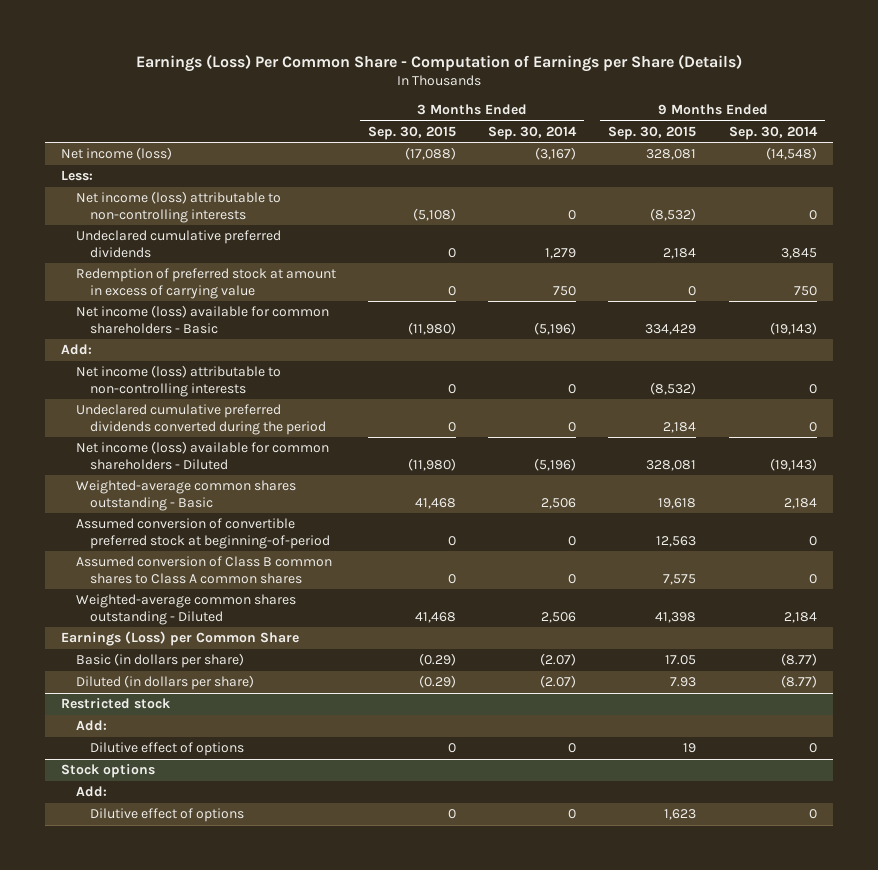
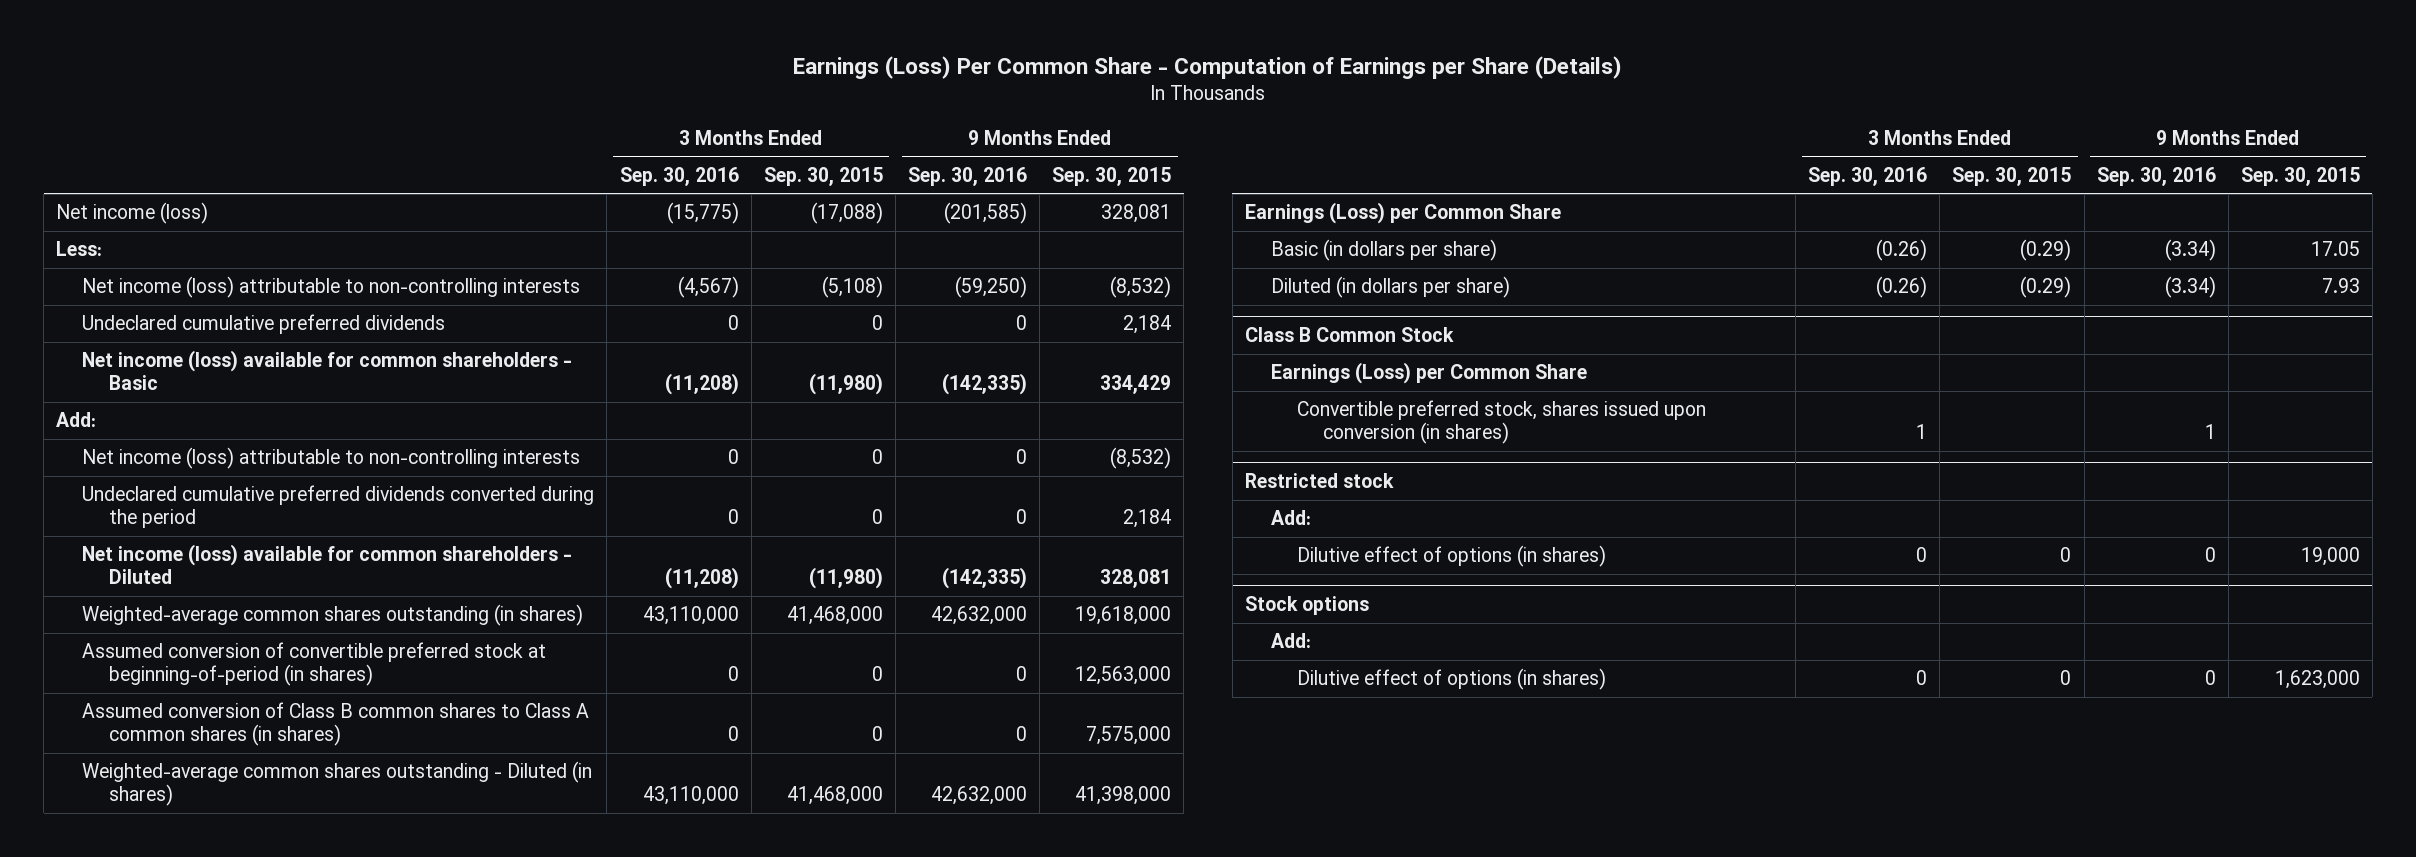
[488,125,578,140] Sep. 30, 2014 -> none
[728,125,818,140] Sep. 30, 2014 -> none
none -> [619,166,739,186] Sep. 30, 2016
none -> [908,166,1028,186] Sep. 30, 2016
[75,268,336,299] Redemption of preferred stock at amount in excess of carrying value -> none
[75,480,296,511] Weighted-average common shares outstanding - Basic -> [82,604,584,627] Weighted-average common shares outstanding (in shares)
[414,497,456,509] 41,468 -> [786,606,883,626] 41,468,000
[658,497,697,509] 19,618 -> [1075,606,1172,626] 19,618,000
[75,518,331,549] Assumed conversion of convertible preferred stock at beginning-of-period -> [82,642,547,687] Assumed conversion of convertible preferred stock at beginning-of-period (in shares)
[656,535,697,547] 12,563 -> [1075,666,1172,686] 12,563,000
[75,556,332,584] Assumed conversion of Class B common shares to Class A common shares -> [82,702,590,747] Assumed conversion of Class B common shares to Class A common shares (in shares)
[663,573,697,585] 7,575 -> [1086,726,1172,746] 7,575,000
[75,594,296,625] Weighted-average common shares outstanding - Diluted -> [82,761,593,807] Weighted-average common shares outstanding - Diluted (in shares)
[414,611,456,623] 41,468 -> [786,786,883,806] 41,468,000
[655,611,697,623] 41,398 -> [1075,786,1172,806] 41,398,000
none -> [1244,326,1454,342] Class B Common Stock
none -> [1271,362,1588,385] Earnings (Loss) per Common Share
none -> [1297,400,1707,445] Convertible preferred stock, shares issued upon conversion (in shares)
[90,742,245,757] Dilutive effect of options -> [1297,545,1607,568] Dilutive effect of options (in shares)
[683,743,697,754] 19 -> [2300,547,2360,567] 19,000
[90,808,245,823] Dilutive effect of options -> [1297,668,1607,691] Dilutive effect of options (in shares)
[664,809,697,821] 1,623 -> [2274,670,2360,690] 1,623,000

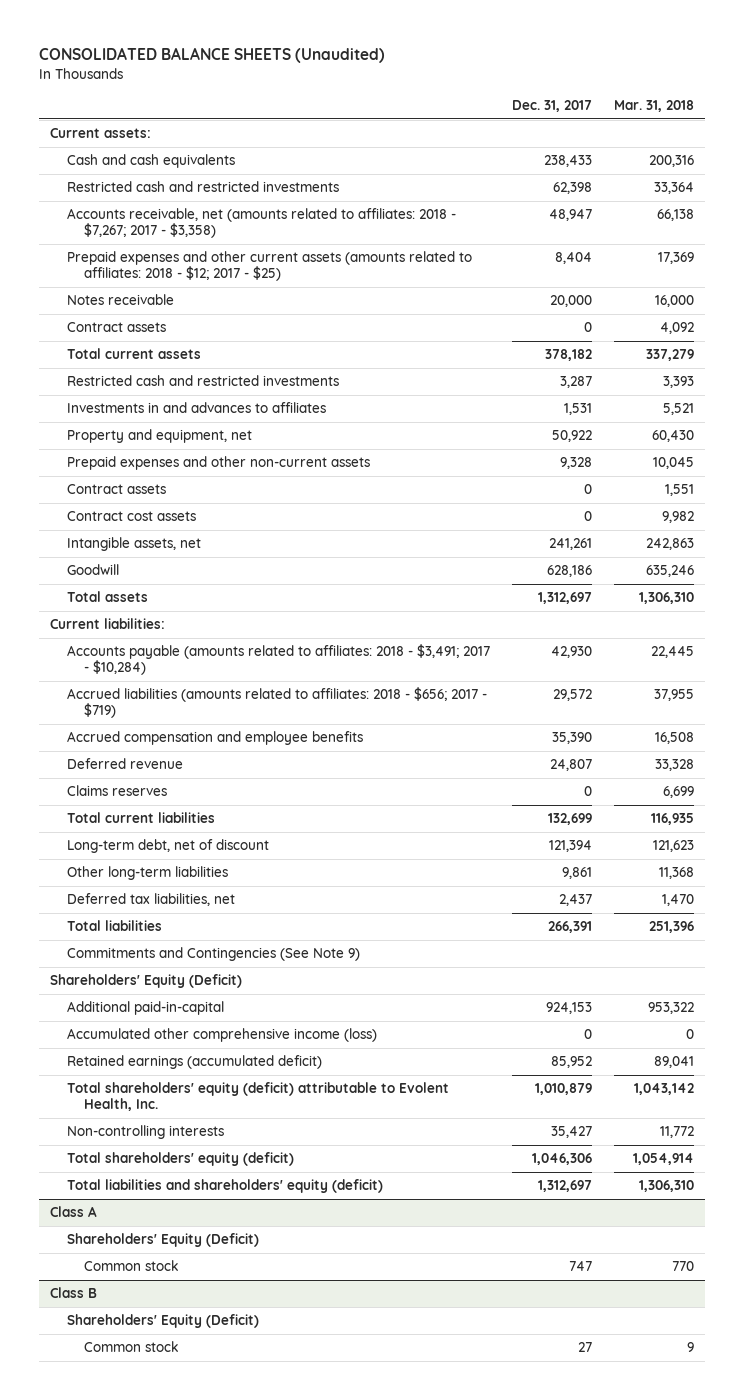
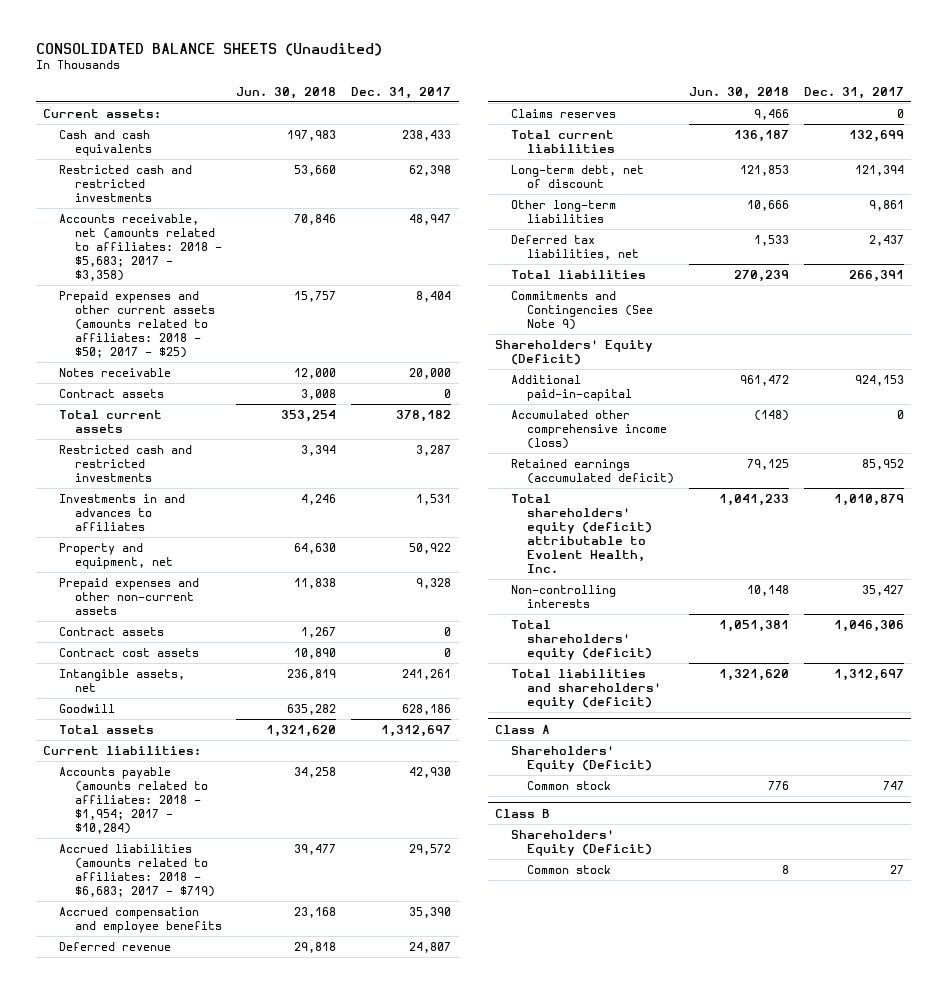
[613,100,694,113] Mar. 31, 2018 -> none
none -> [236,86,337,99] Jun. 30, 2018
[67,208,457,239] Accounts receivable, net (amounts related to affiliates: 2018 - $7,267; 2017 - $3,358) -> [58,213,222,281] Accounts receivable, net (amounts related to affiliates: 2018 - $5,683; 2017 - $3,358)
[67,251,473,282] Prepaid expenses and other current assets (amounts related to affiliates: 2018 - $12; 2017 - $25) -> [58,290,215,358] Prepaid expenses and other current assets (amounts related to affiliates: 2018 - $50; 2017 - $25)
[67,644,491,676] Accounts payable (amounts related to affiliates: 2018 - $3,491; 2017 - $10,284) -> [58,766,208,834] Accounts payable (amounts related to affiliates: 2018 - $1,954; 2017 - $10,284)
[67,687,488,719] Accrued liabilities (amounts related to affiliates: 2018 - $656; 2017 - $719) -> [58,843,215,897] Accrued liabilities (amounts related to affiliates: 2018 - $6,683; 2017 - $719)

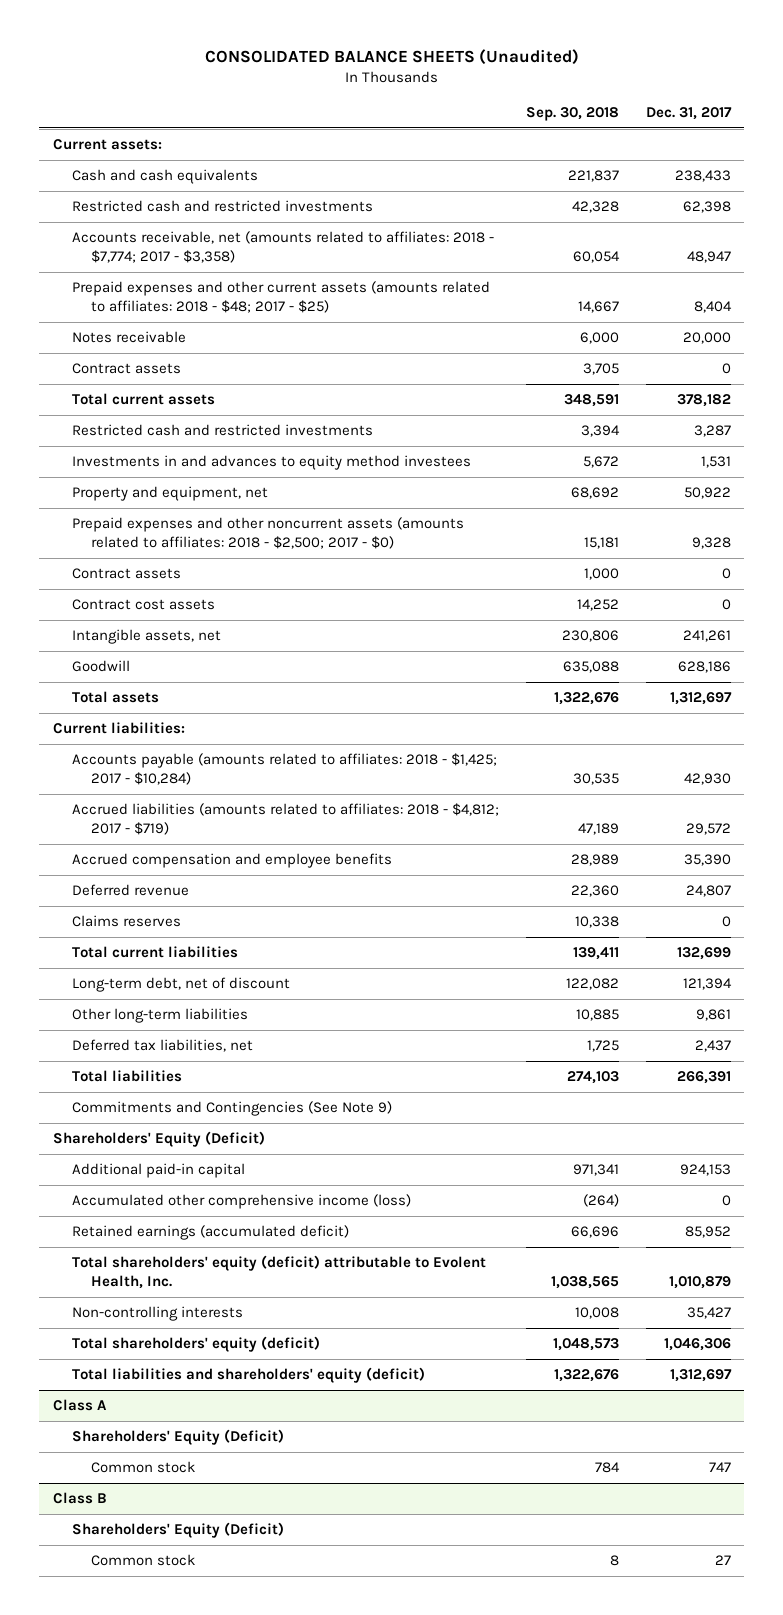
[236,86,337,99] Jun. 30, 2018 -> none
none -> [525,107,619,122] Sep. 30, 2018
[58,213,222,281] Accounts receivable, net (amounts related to affiliates: 2018 - $5,683; 2017 - $3,358) -> [71,230,494,264] Accounts receivable, net (amounts related to affiliates: 2018 - $7,774; 2017 - $3,358)
[58,290,215,358] Prepaid expenses and other current assets (amounts related to affiliates: 2018 - $50; 2017 - $25) -> [71,280,490,314] Prepaid expenses and other current assets (amounts related to affiliates: 2018 - $48; 2017 - $25)
[58,493,185,531] Investments in and advances to affiliates -> [71,454,471,470] Investments in and advances to equity method investees
[58,577,199,615] Prepaid expenses and other non-current assets -> [71,516,464,550] Prepaid expenses and other noncurrent assets (amounts related to affiliates: 2018 - $2,500; 2017 - $0)
[58,766,208,834] Accounts payable (amounts related to affiliates: 2018 - $1,954; 2017 - $10,284) -> [71,752,497,786] Accounts payable (amounts related to affiliates: 2018 - $1,425; 2017 - $10,284)
[58,843,215,897] Accrued liabilities (amounts related to affiliates: 2018 - $6,683; 2017 - $719) -> [71,802,499,836] Accrued liabilities (amounts related to affiliates: 2018 - $4,812; 2017 - $719)
[511,374,632,401] Additional paid-in-capital -> [71,1162,245,1178] Additional paid-in capital

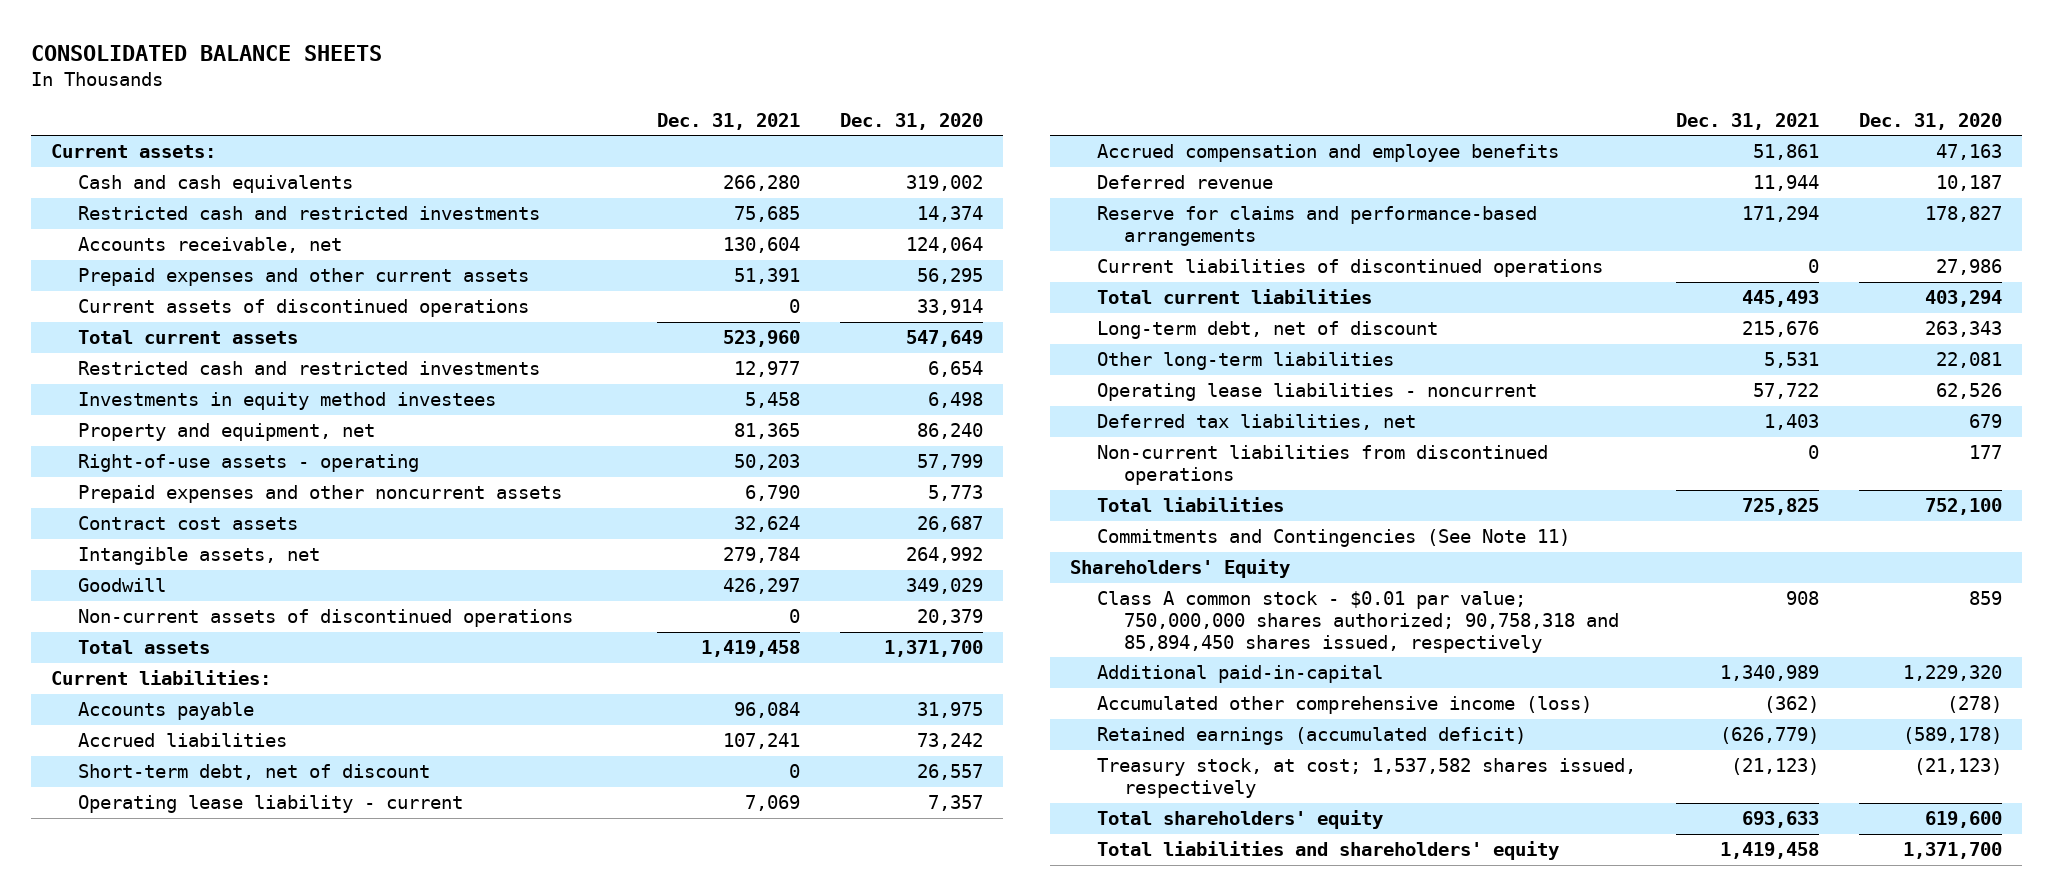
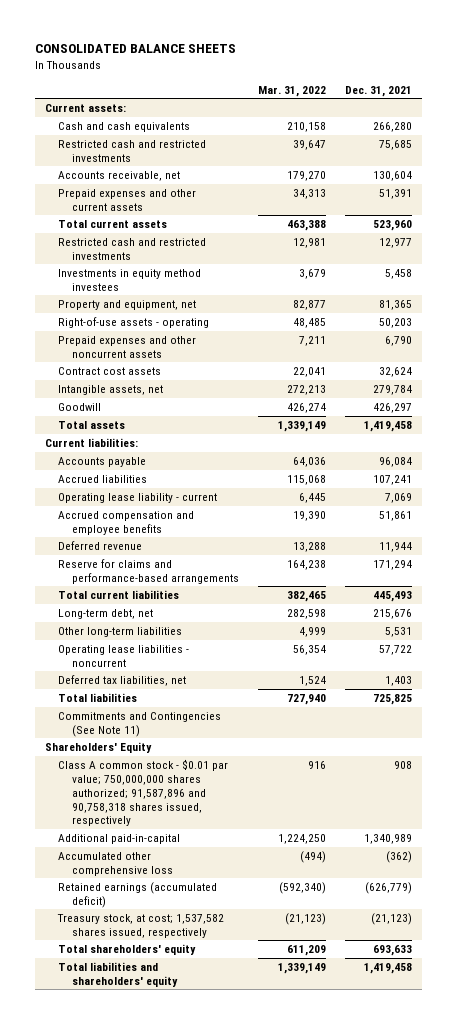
[840,112,984,130] Dec. 31, 2020 -> none
none -> [258,85,327,97] Mar. 31, 2022
[78,299,530,318] Current assets of discontinued operations -> none
[78,609,574,628] Non-current assets of discontinued operations -> none
[78,764,431,781] Short-term debt, net of discount -> none
[1096,259,1603,278] Current liabilities of discontinued operations -> none
[1096,321,1438,340] Long-term debt, net of discount -> [58,608,154,619] Long-term debt, net
[1096,445,1548,485] Non-current liabilities from discontinued operations -> none
[1096,591,1619,653] Class A common stock - $0.01 par value; 750,000,000 shares authorized; 90,758,318 and 85,894,450 shares issued, respectively -> [58,758,229,827] Class A common stock - $0.01 par value; 750,000,000 shares authorized; 91,587,896 and 90,758,318 shares issued, respectively
[1096,696,1592,715] Accumulated other comprehensive income (loss) -> [58,851,174,876] Accumulated other comprehensive loss

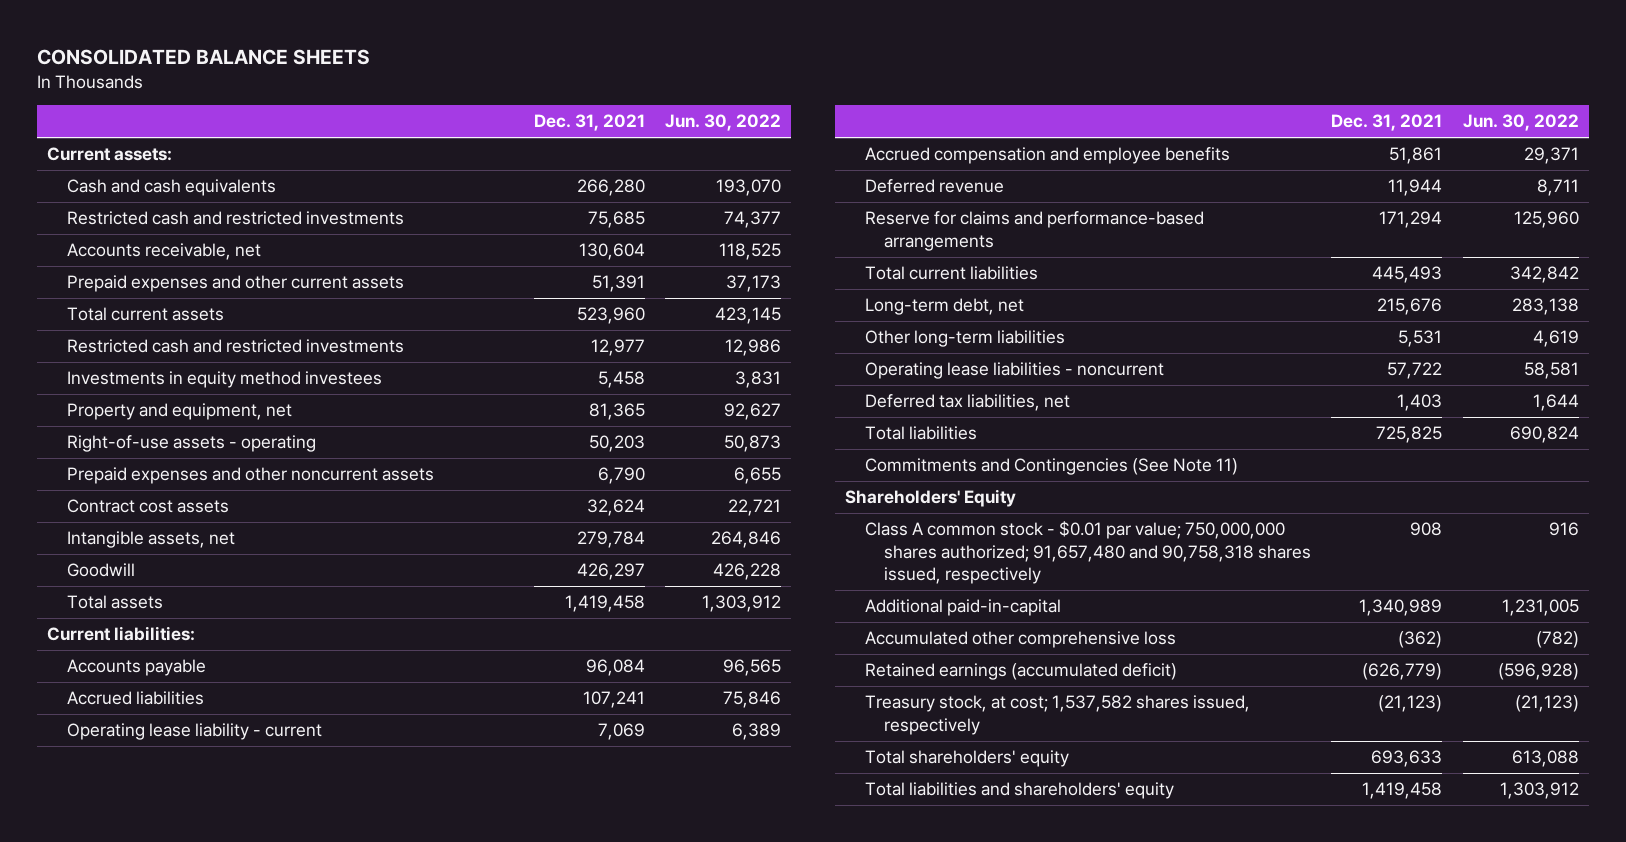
[258,85,327,97] Mar. 31, 2022 -> none
none -> [665,114,782,132] Jun. 30, 2022
[58,758,229,827] Class A common stock - $0.01 par value; 750,000,000 shares authorized; 91,587,896 and 90,758,318 shares issued, respectively -> [864,521,1312,585] Class A common stock - $0.01 par value; 750,000,000 shares authorized; 91,657,480 and 90,758,318 shares issued, respectively

